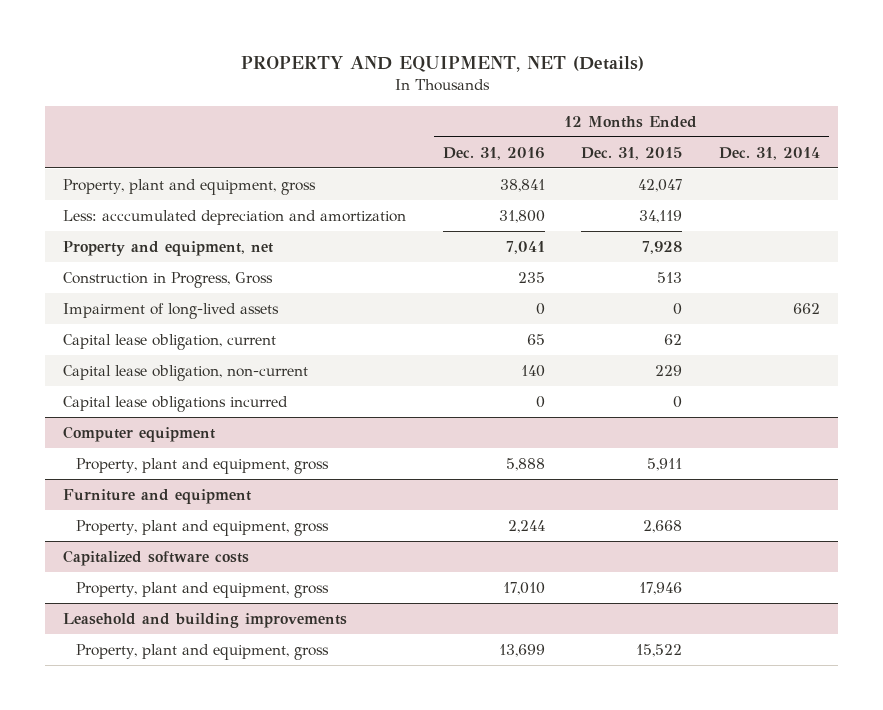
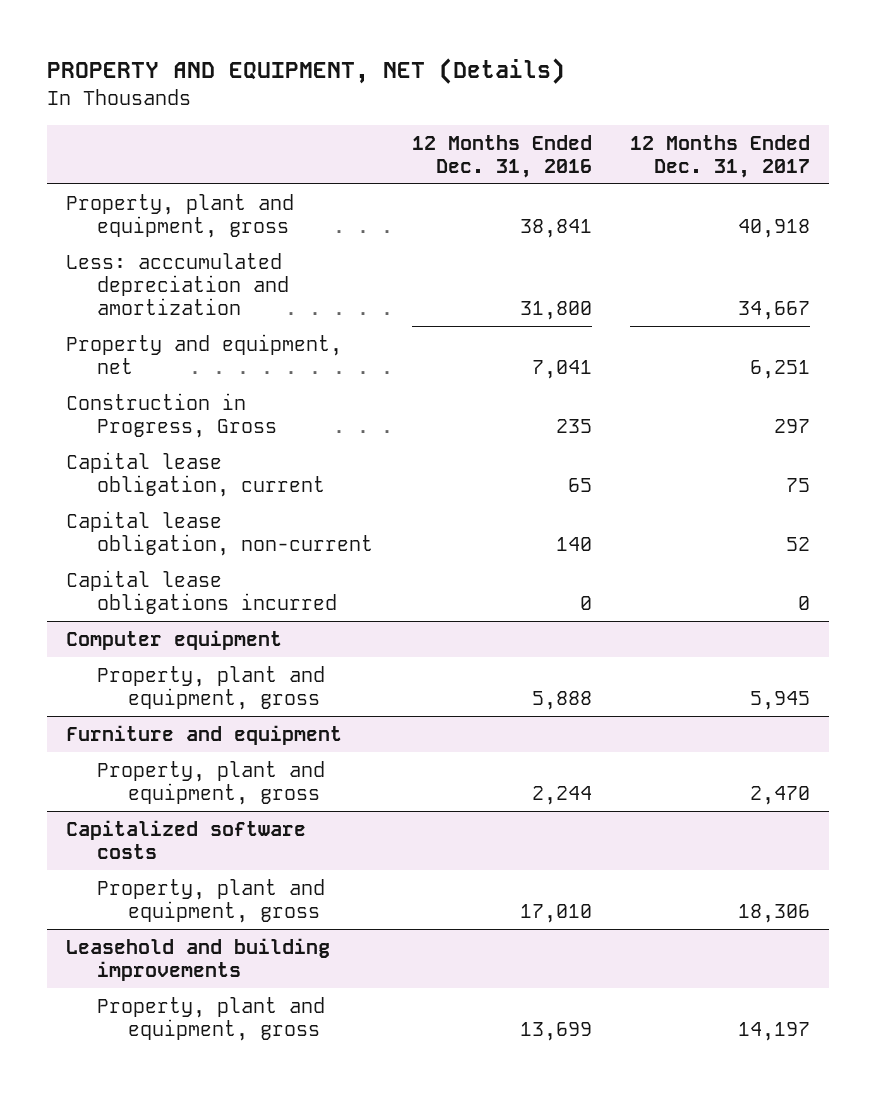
[581,146,683,160] Dec. 31, 2015 -> none
[718,146,820,160] Dec. 31, 2014 -> none
none -> [630,134,811,179] 12 Months Ended Dec. 31, 2017
[63,302,280,319] Impairment of long-lived assets -> none

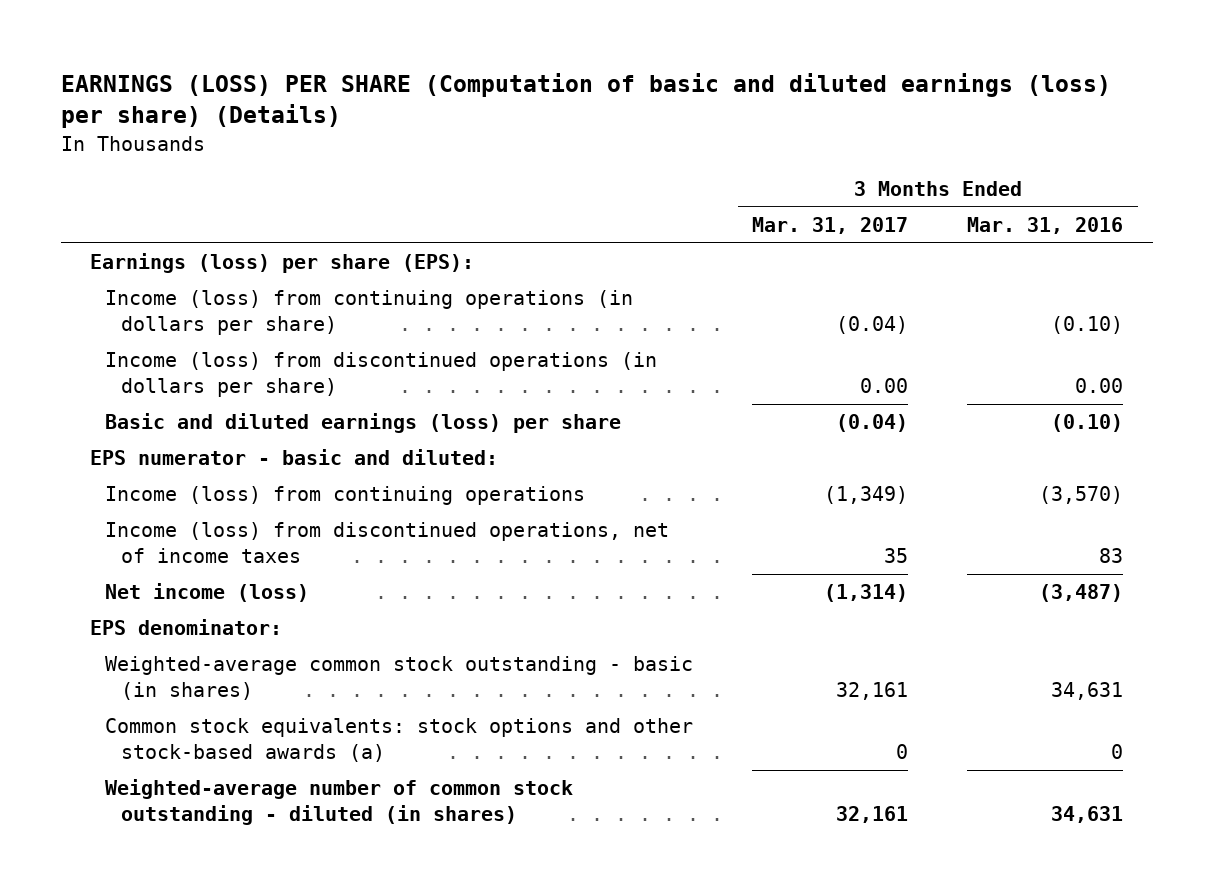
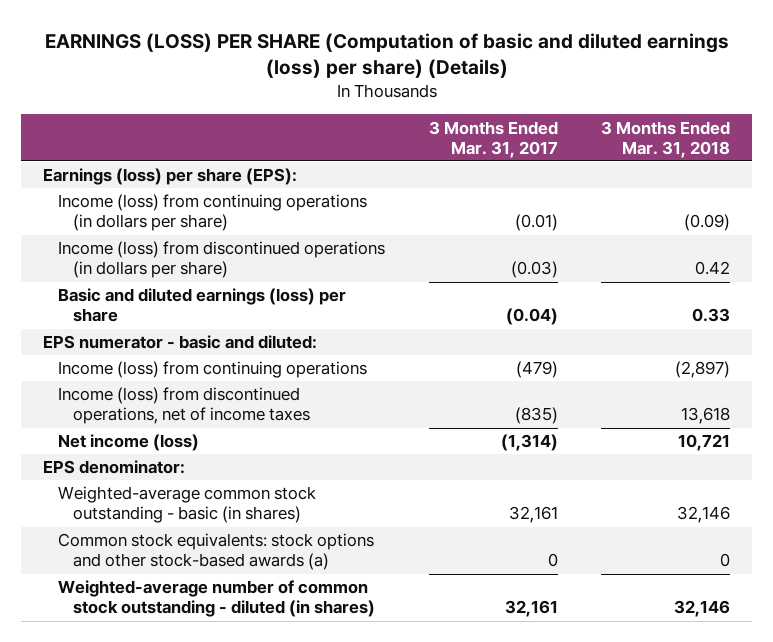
[967,217,1124,235] Mar. 31, 2016 -> none
none -> [601,120,731,158] 3 Months Ended Mar. 31, 2018
[836,315,909,334] (0.04) -> [514,214,558,232] (0.01)
[860,377,909,393] 0.00 -> [510,261,558,279] (0.03)
[824,486,909,505] (1,349) -> [515,361,558,379] (479)
[884,547,909,563] 35 -> [514,407,558,425] (835)

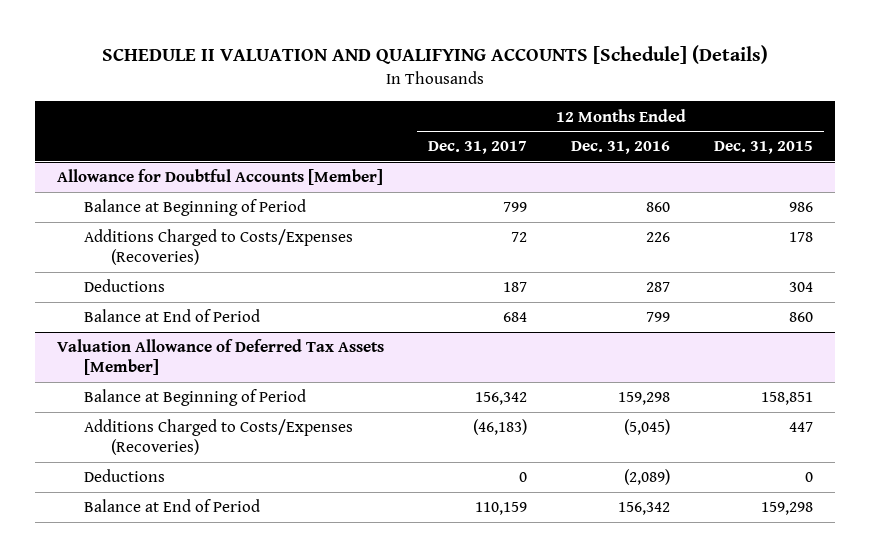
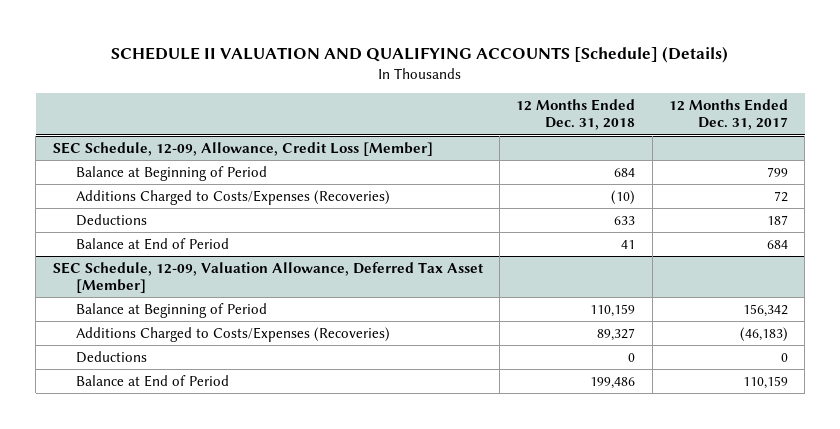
[571,141,671,155] Dec. 31, 2016 -> none
[714,141,814,155] Dec. 31, 2015 -> none
none -> [516,99,636,131] 12 Months Ended Dec. 31, 2018
[56,169,383,186] Allowance for Doubtful Accounts [Member] -> none
none -> [52,142,433,157] SEC Schedule, 12-09, Allowance, Credit Loss [Member]
[56,339,384,376] Valuation Allowance of Deferred Tax Assets [Member] -> [52,262,484,294] SEC Schedule, 12-09, Valuation Allowance, Deferred Tax Asset [Member]

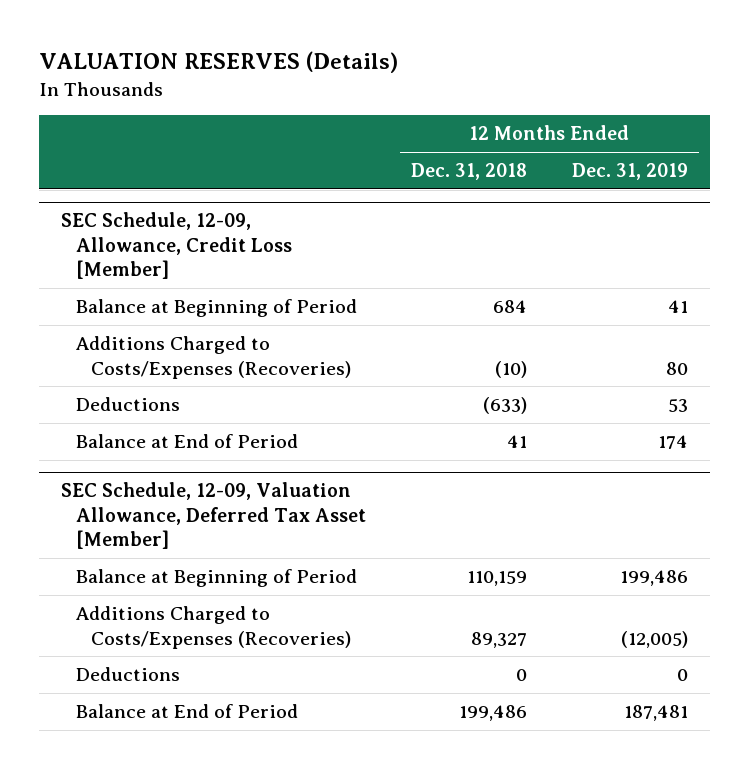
[111,45,729,63] SCHEDULE II VALUATION AND QUALIFYING ACCOUNTS [Schedule] (Details) -> [38,51,398,74] VALUATION RESERVES (Details)
[668,99,788,131] 12 Months Ended Dec. 31, 2017 -> none
none -> [571,163,688,181] Dec. 31, 2019
[614,216,636,226] 633 -> [482,397,527,415] (633)

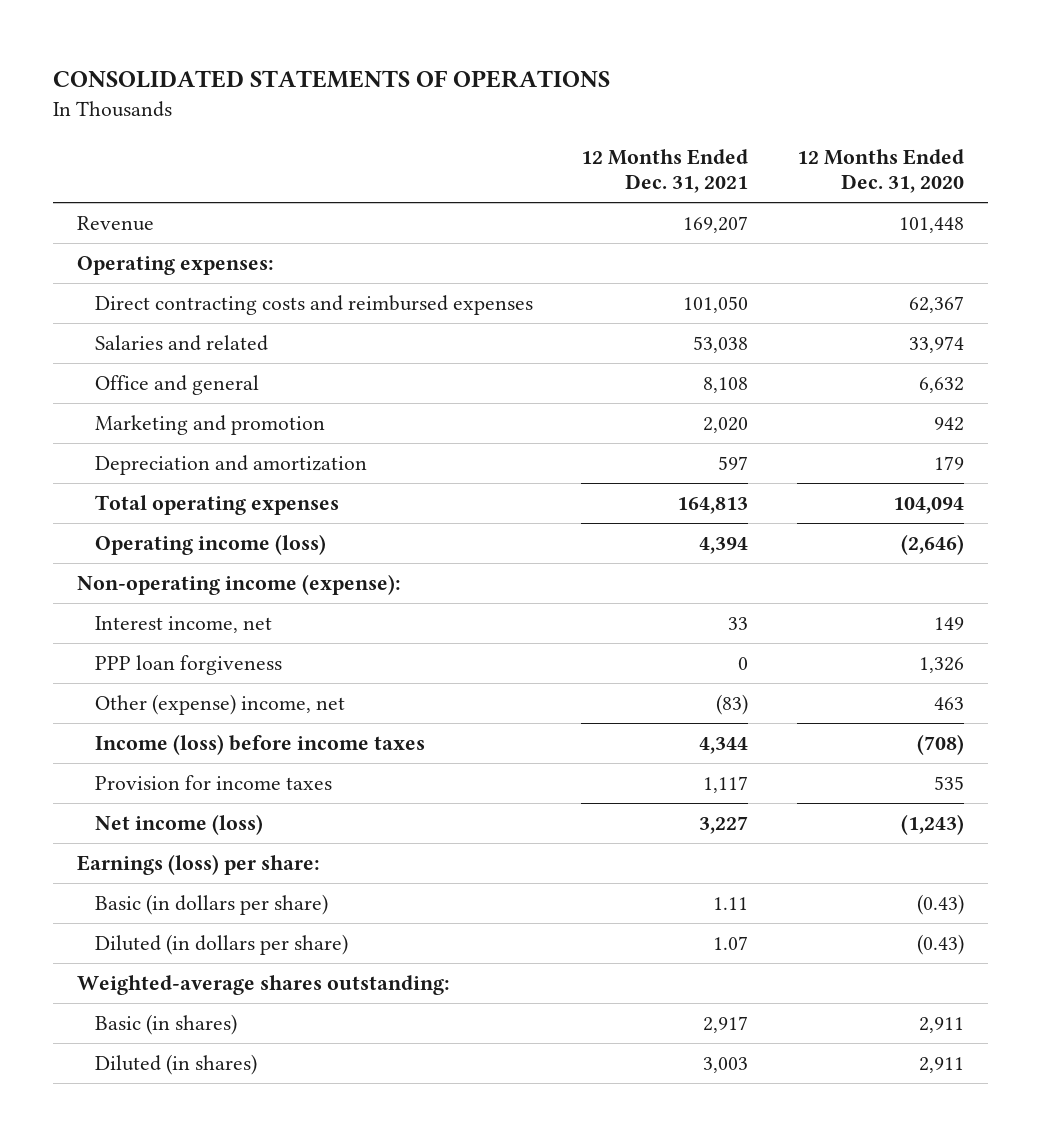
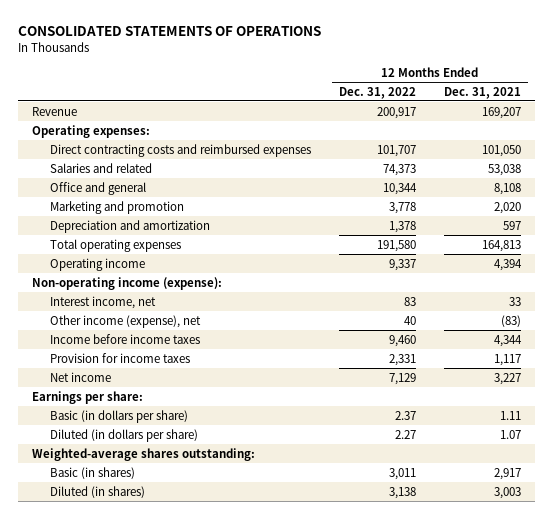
[796,149,964,193] 12 Months Ended Dec. 31, 2020 -> none
none -> [338,86,416,99] Dec. 31, 2022
[94,534,326,556] Operating income (loss) -> [49,257,145,271] Operating income
[94,655,282,676] PPP loan forgiveness -> none
[94,694,345,716] Other (expense) income, net -> [49,314,201,328] Other income (expense), net
[94,734,425,756] Income (loss) before income taxes -> [49,333,200,344] Income before income taxes
[94,814,263,836] Net income (loss) -> [49,371,111,382] Net income
[77,854,321,876] Earnings (loss) per share: -> [31,390,143,404] Earnings per share:

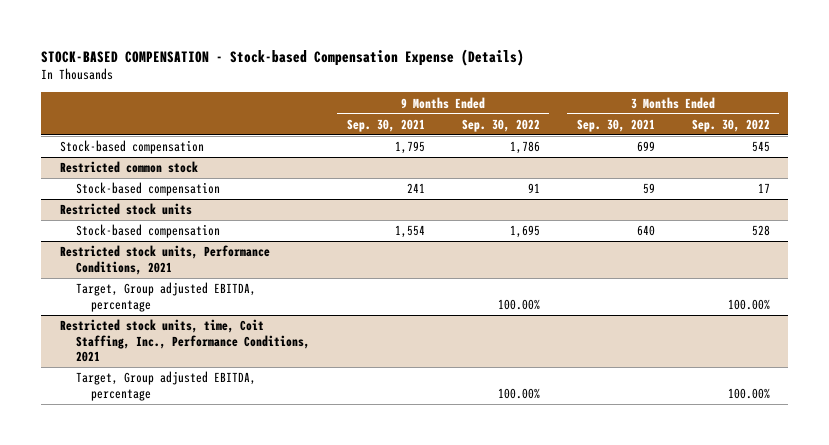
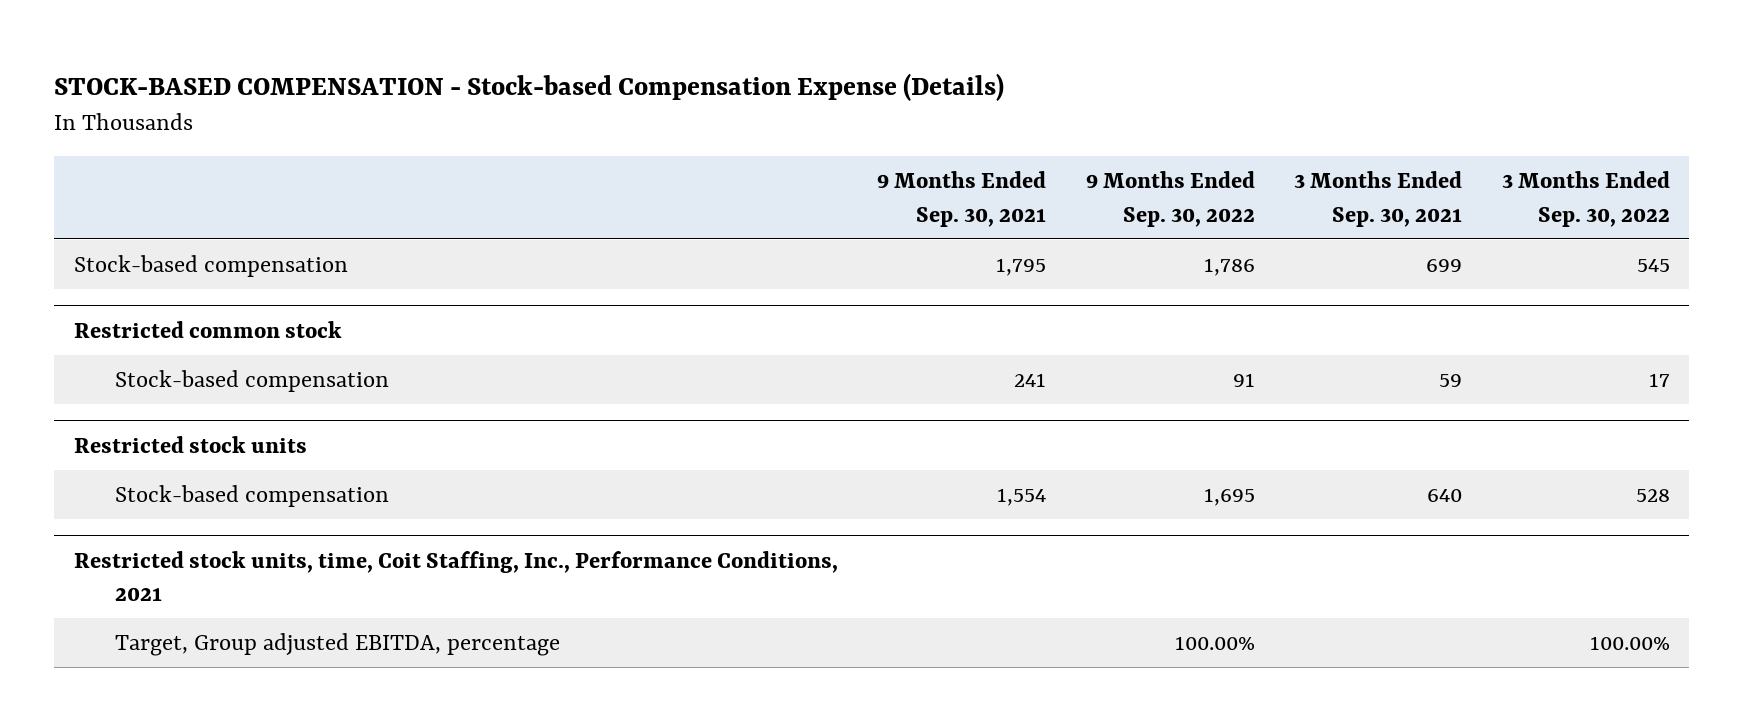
[59,245,270,275] Restricted stock units, Performance Conditions, 2021 -> none
[75,282,256,312] Target, Group adjusted EBITDA, percentage -> none

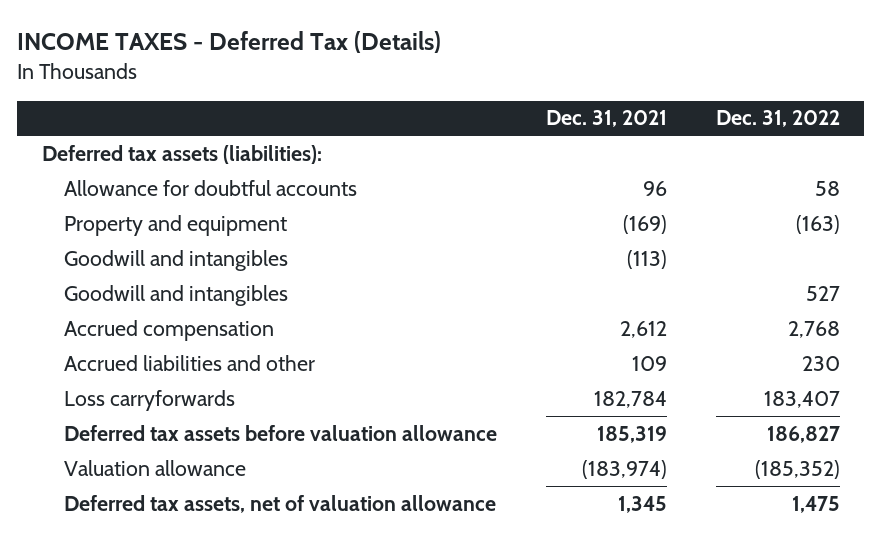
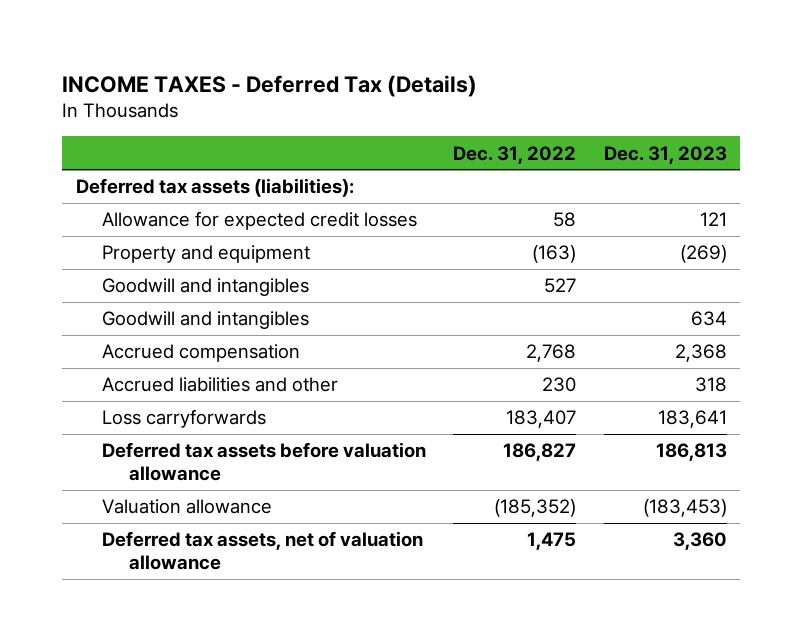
[545,110,667,128] Dec. 31, 2021 -> none
none -> [603,145,727,164] Dec. 31, 2023
[64,179,358,196] Allowance for doubtful accounts -> [102,211,418,231] Allowance for expected credit losses
[64,249,289,271] Goodwill and intangibles -> [102,311,310,330] Goodwill and intangibles

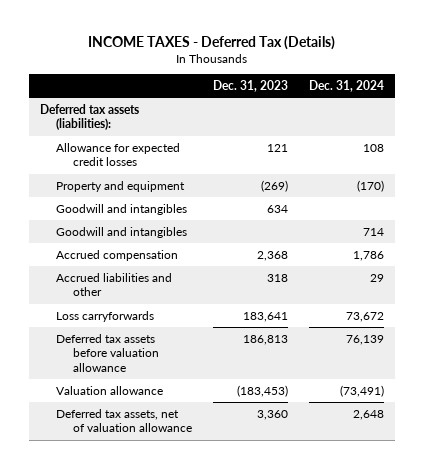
[453,145,577,164] Dec. 31, 2022 -> none
none -> [309,79,385,92] Dec. 31, 2024
[102,278,310,297] Goodwill and intangibles -> [56,226,188,238] Goodwill and intangibles

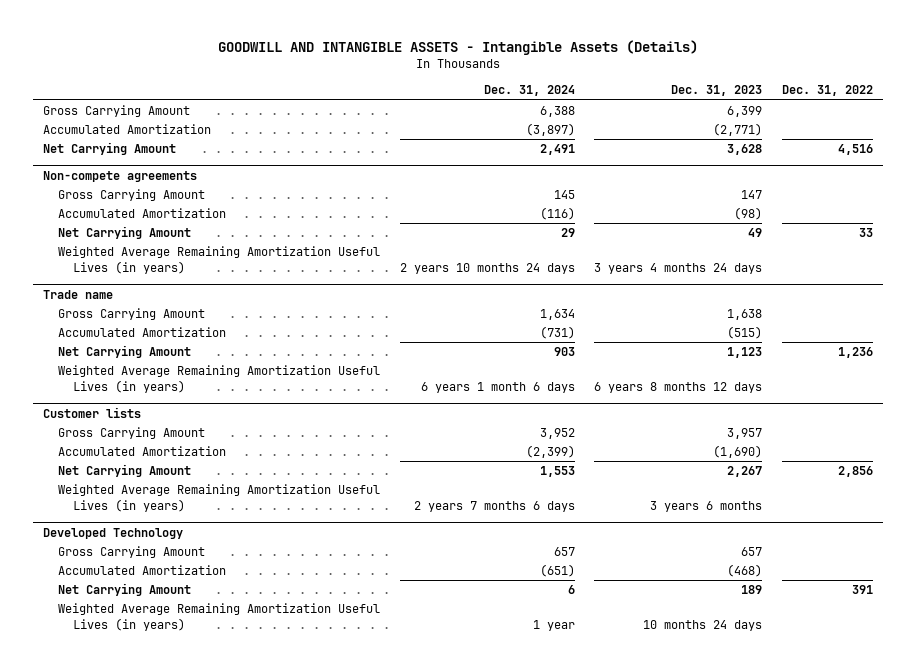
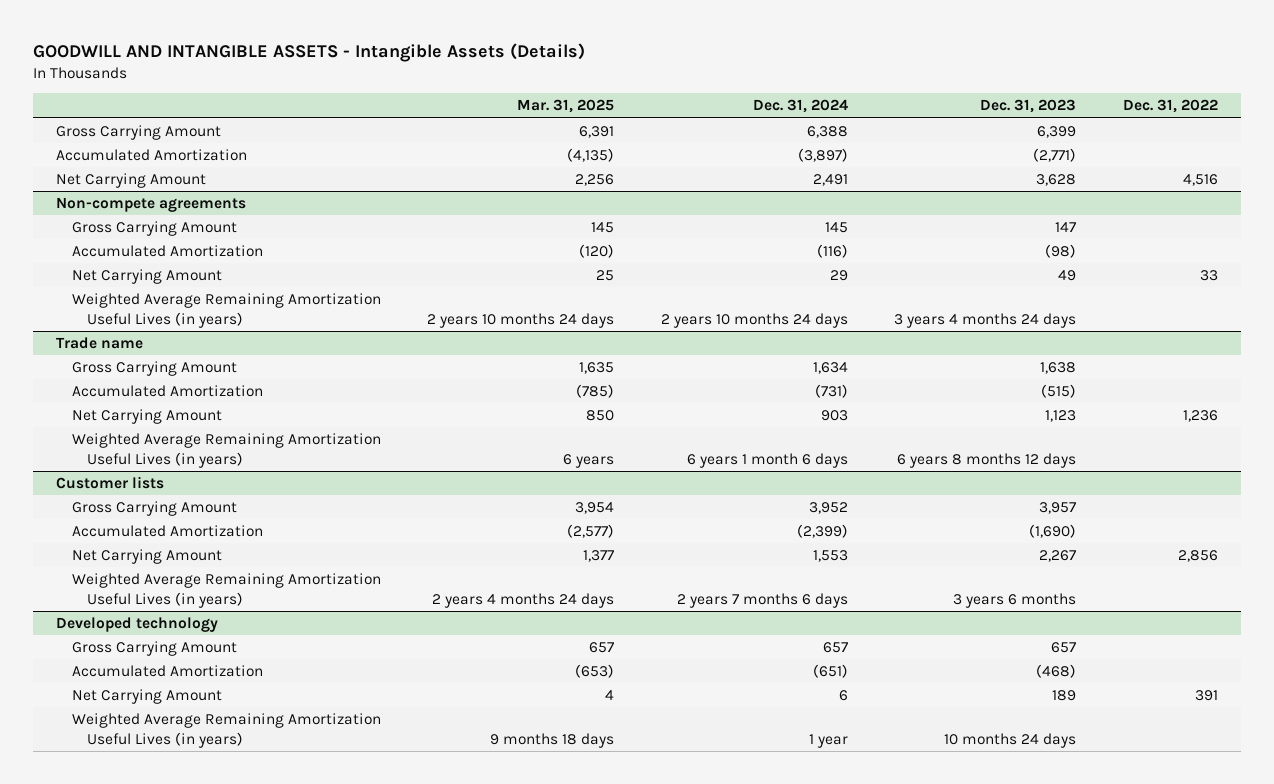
none -> [517,99,615,114] Mar. 31, 2025
[42,527,183,539] Developed Technology -> [56,617,219,633] Developed technology

